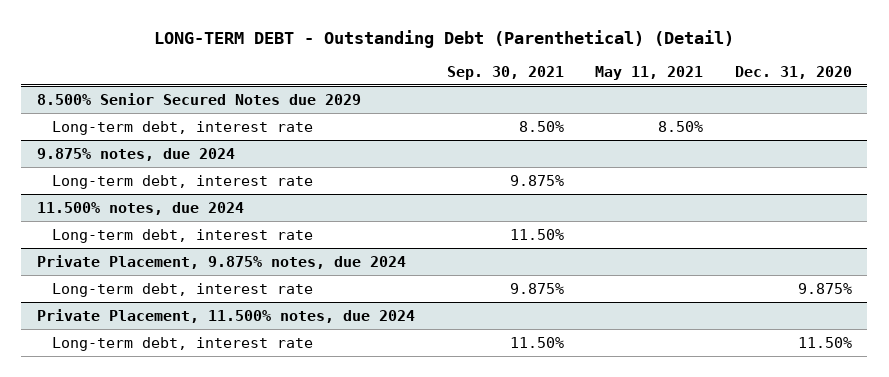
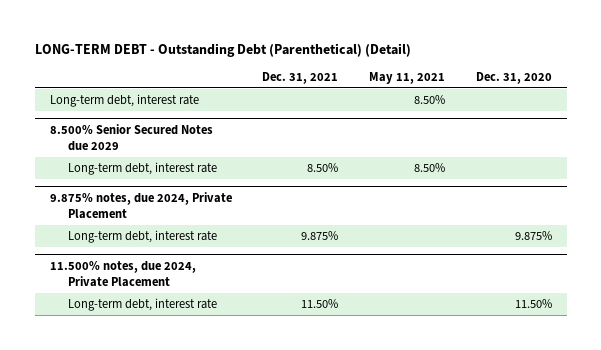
[446,65,564,80] Sep. 30, 2021 -> none
none -> [262,72,339,85] Dec. 31, 2021
none -> [49,93,199,107] Long-term debt, interest rate
[37,147,236,161] 9.875% notes, due 2024 -> none
[51,174,313,189] Long-term debt, interest rate -> none
[37,201,245,215] 11.500% notes, due 2024 -> none
[51,228,313,243] Long-term debt, interest rate -> none
[37,254,407,269] Private Placement, 9.875% notes, due 2024 -> [49,191,232,219] 9.875% notes, due 2024, Private Placement
[37,308,416,323] Private Placement, 11.500% notes, due 2024 -> [49,260,196,287] 11.500% notes, due 2024, Private Placement

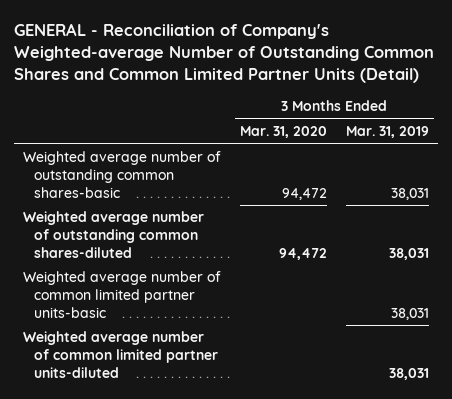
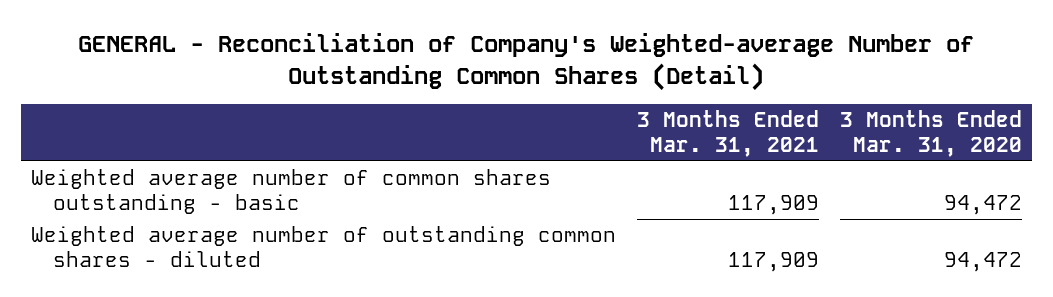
[13,22,434,83] GENERAL - Reconciliation of Company's Weighted-average Number of Outstanding Common Shares and Common Limited Partner Units (Detail) -> [78,33,975,91] GENERAL - Reconciliation of Company's Weighted-average Number of Outstanding Common Shares (Detail)
[345,126,429,139] Mar. 31, 2019 -> none
none -> [636,110,819,158] 3 Months Ended Mar. 31, 2021
[23,271,222,319] Weighted average number of common limited partner units-basic -> none
[23,331,218,379] Weighted average number of common limited partner units-diluted -> none
[23,151,222,199] Weighted average number of outstanding common shares-basic -> [31,168,552,215] Weighted average number of common shares outstanding - basic
[23,211,205,259] Weighted average number of outstanding common shares-diluted -> [31,225,617,268] Weighted average number of outstanding common shares - diluted

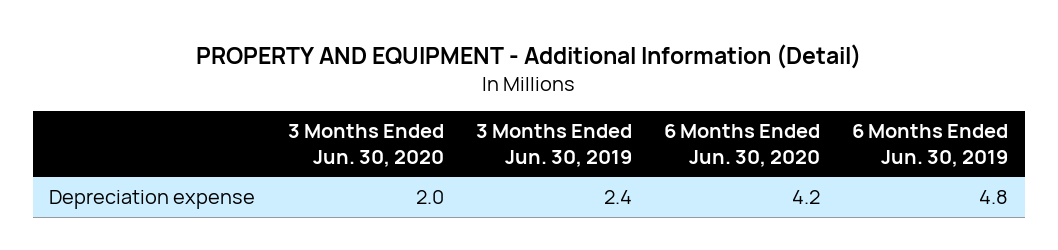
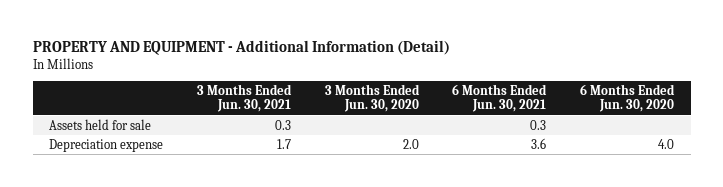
[475,123,632,167] 3 Months Ended Jun. 30, 2019 -> none
[852,123,1009,167] 6 Months Ended Jun. 30, 2019 -> none
none -> [197,83,293,113] 3 Months Ended Jun. 30, 2021
none -> [452,83,548,113] 6 Months Ended Jun. 30, 2021
none -> [49,118,152,130] Assets held for sale
[792,190,821,205] 4.2 -> [657,138,674,149] 4.0

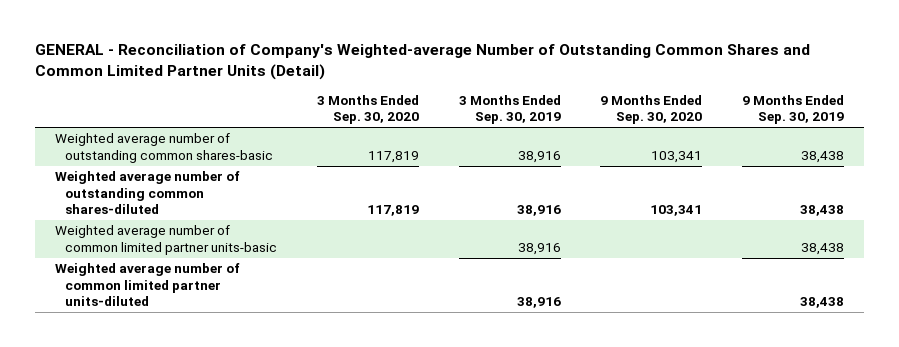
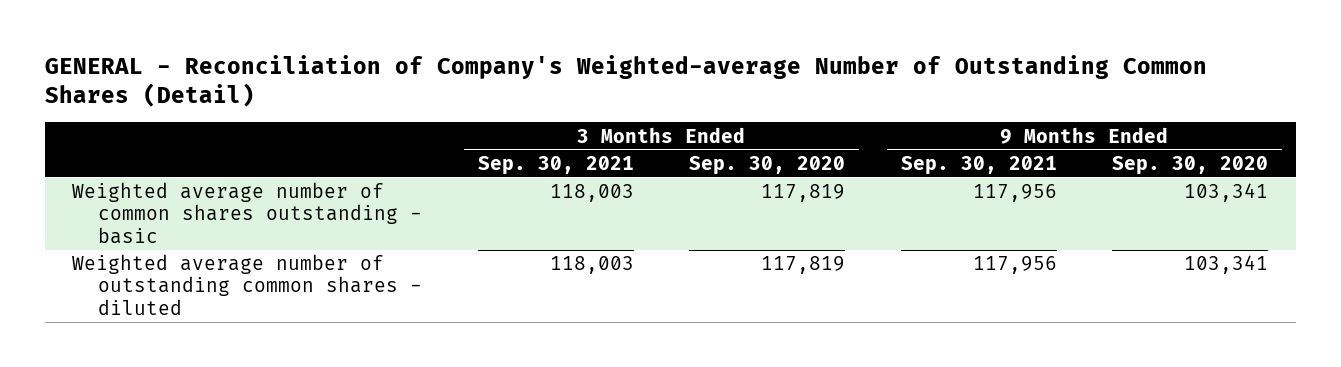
[34,44,810,81] GENERAL - Reconciliation of Company's Weighted-average Number of Outstanding Common Shares and Common Limited Partner Units (Detail) -> [44,55,1207,108] GENERAL - Reconciliation of Company's Weighted-average Number of Outstanding Common Shares (Detail)
[458,94,561,125] 3 Months Ended Sep. 30, 2019 -> none
[742,94,845,125] 9 Months Ended Sep. 30, 2019 -> none
none -> [477,155,634,175] Sep. 30, 2021
none -> [900,155,1057,175] Sep. 30, 2021
[54,225,277,255] Weighted average number of common limited partner units-basic -> none
[54,263,240,306] Weighted average number of common limited partner units-diluted -> none
[54,133,273,163] Weighted average number of outstanding common shares-basic -> [72,182,423,244] Weighted average number of common shares outstanding - basic
[54,171,240,214] Weighted average number of outstanding common shares-diluted -> [72,254,423,315] Weighted average number of outstanding common shares - diluted

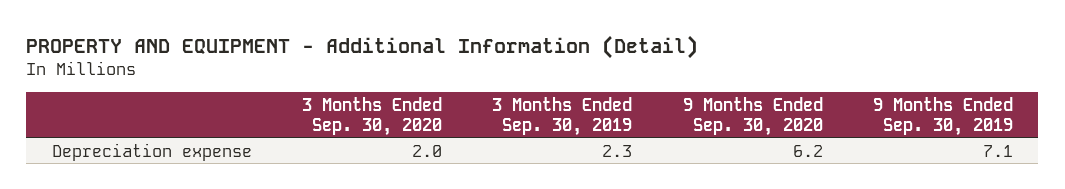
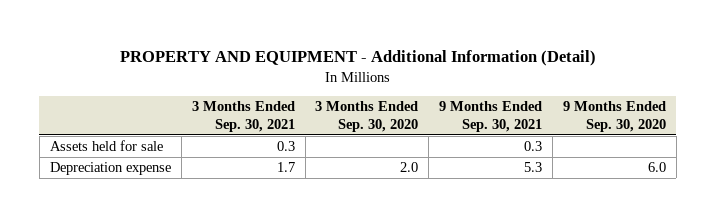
[492,96,633,136] 3 Months Ended Sep. 30, 2019 -> none
[873,96,1014,136] 9 Months Ended Sep. 30, 2019 -> none
none -> [191,101,295,132] 3 Months Ended Sep. 30, 2021
none -> [439,101,543,132] 9 Months Ended Sep. 30, 2021
none -> [49,140,163,152] Assets held for sale
[792,144,823,157] 6.2 -> [648,162,667,173] 6.0

